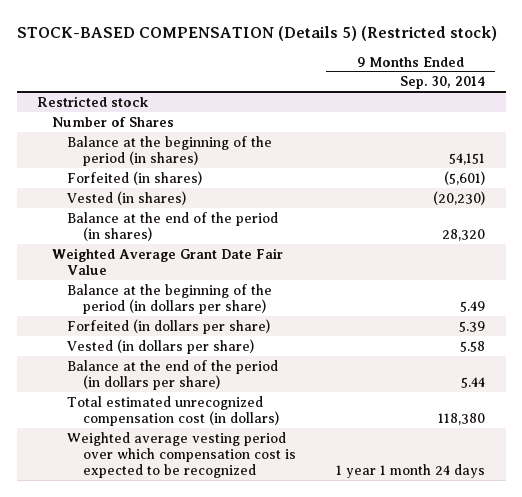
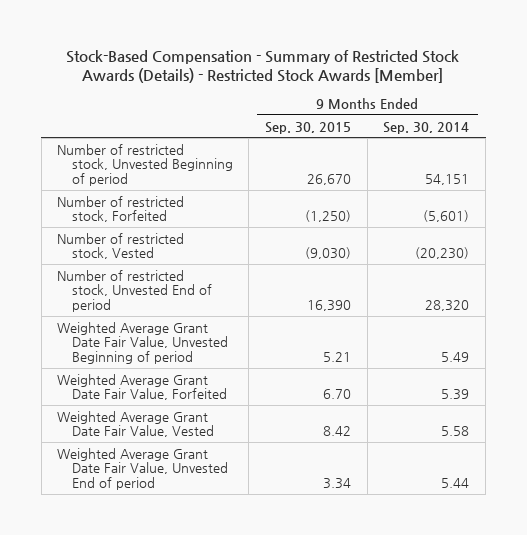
[16,26,497,42] STOCK-BASED COMPENSATION (Details 5) (Restricted stock) -> [66,49,460,84] Stock-Based Compensation - Summary of Restricted Stock Awards (Details) - Restricted Stock Awards [Member]
none -> [265,121,352,134] Sep. 30, 2015
[36,95,149,107] Restricted stock -> none
[52,116,175,127] Number of Shares -> none
[52,247,284,275] Weighted Average Grant Date Fair Value -> none
[67,395,279,426] Total estimated unrecognized compensation cost (in dollars) -> none
[67,431,296,478] Weighted average vesting period over which compensation cost is expected to be recognized -> none
[67,135,273,166] Balance at the beginning of the period (in shares) -> [57,143,233,187] Number of restricted stock, Unvested Beginning of period
[67,170,203,185] Forfeited (in shares) -> [57,195,185,223] Number of restricted stock, Forfeited
[67,190,187,205] Vested (in shares) -> [57,232,185,260] Number of restricted stock, Vested
[67,211,279,241] Balance at the end of the period (in shares) -> [57,269,212,313] Number of restricted stock, Unvested End of period
[67,283,273,314] Balance at the beginning of the period (in dollars per share) -> [57,321,228,365] Weighted Average Grant Date Fair Value, Unvested Beginning of period
[67,318,271,334] Forfeited (in dollars per share) -> [57,373,227,401] Weighted Average Grant Date Fair Value, Forfeited
[67,338,255,354] Vested (in dollars per share) -> [57,410,214,438] Weighted Average Grant Date Fair Value, Vested
[67,359,279,390] Balance at the end of the period (in dollars per share) -> [57,447,228,491] Weighted Average Grant Date Fair Value, Unvested End of period

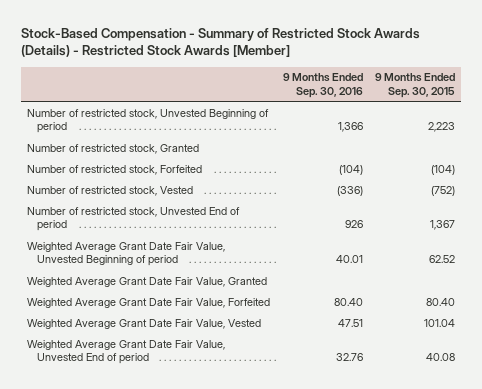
[383,121,470,134] Sep. 30, 2014 -> none
none -> [282,73,363,99] 9 Months Ended Sep. 30, 2016
[307,174,352,186] 26,670 -> [428,122,456,133] 2,223
none -> [27,143,200,154] Number of restricted stock, Granted
[305,210,352,223] (1,250) -> [431,164,456,175] (104)
[305,247,352,260] (9,030) -> [431,185,456,196] (752)
[307,300,352,312] 16,390 -> [430,220,456,231] 1,367
[323,352,352,363] 5.21 -> [429,255,456,264] 62.52
none -> [27,276,268,287] Weighted Average Grant Date Fair Value, Granted
[323,389,352,400] 6.70 -> [426,297,456,306] 80.40
[323,426,352,437] 8.42 -> [424,318,456,327] 101.04
[323,478,352,490] 3.34 -> [426,353,456,362] 40.08

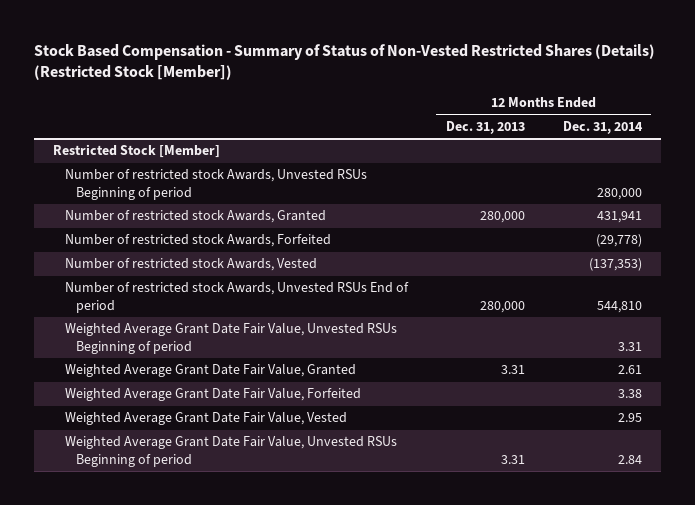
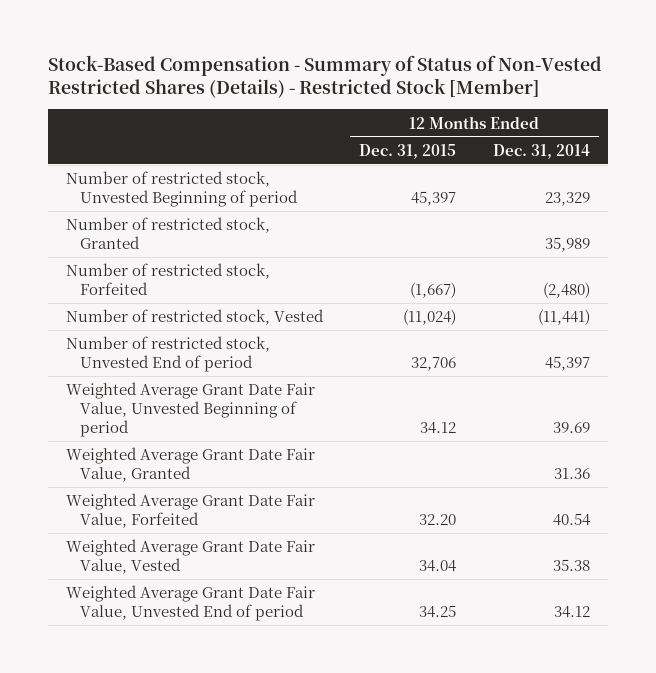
[34,43,656,81] Stock Based Compensation - Summary of Status of Non-Vested Restricted Shares (Details) (Restricted Stock [Member]) -> [47,55,602,99] Stock-Based Compensation - Summary of Status of Non-Vested Restricted Shares (Details) - Restricted Stock [Member]
[445,121,525,135] Dec. 31, 2013 -> none
none -> [359,143,457,159] Dec. 31, 2015
[53,144,221,159] Restricted Stock [Member] -> none
[64,169,367,200] Number of restricted stock Awards, Unvested RSUs Beginning of period -> [65,171,298,207] Number of restricted stock, Unvested Beginning of period
[596,187,642,200] 280,000 -> [544,191,590,206] 23,329
[64,210,326,224] Number of restricted stock Awards, Granted -> [65,217,270,249] Number of restricted stock, Granted
[596,211,642,224] 431,941 -> [544,236,590,252] 35,989
[64,234,331,248] Number of restricted stock Awards, Forfeited -> [65,263,270,295] Number of restricted stock, Forfeited
[595,234,642,248] (29,778) -> [542,281,590,298] (2,480)
[64,258,317,272] Number of restricted stock Awards, Vested -> [65,309,324,326] Number of restricted stock, Vested
[588,258,642,272] (137,353) -> [537,309,590,326] (11,441)
[64,282,409,313] Number of restricted stock Awards, Unvested RSUs End of period -> [65,336,270,372] Number of restricted stock, Unvested End of period
[596,300,642,313] 544,810 -> [544,355,590,371] 45,397
[64,323,397,354] Weighted Average Grant Date Fair Value, Unvested RSUs Beginning of period -> [65,382,315,437] Weighted Average Grant Date Fair Value, Unvested Beginning of period
[617,341,642,351] 3.31 -> [552,421,590,433] 39.69
[617,365,642,375] 2.61 -> [553,467,590,479] 31.36
[617,389,642,399] 3.38 -> [552,512,590,526] 40.54
[617,413,642,423] 2.95 -> [552,558,590,571] 35.38
[64,436,397,467] Weighted Average Grant Date Fair Value, Unvested RSUs Beginning of period -> [65,585,315,621] Weighted Average Grant Date Fair Value, Unvested End of period
[617,454,642,464] 2.84 -> [553,605,590,618] 34.12

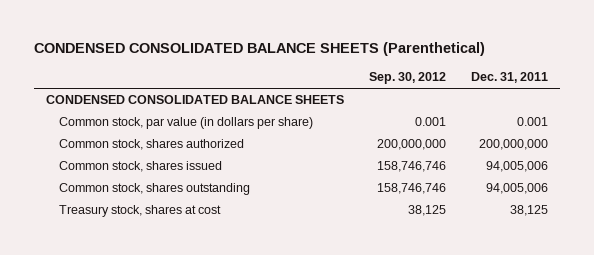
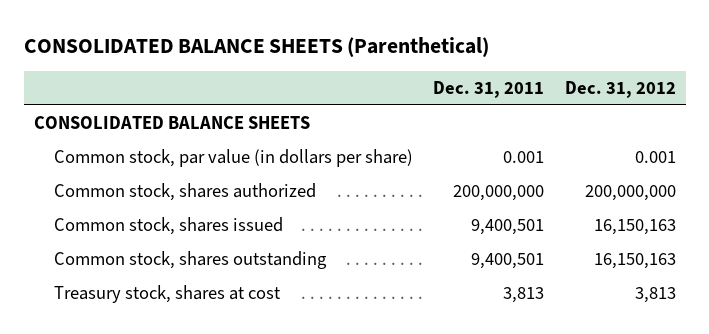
[33,42,485,57] CONDENSED CONSOLIDATED BALANCE SHEETS (Parenthetical) -> [23,36,489,57] CONSOLIDATED BALANCE SHEETS (Parenthetical)
[369,72,447,85] Sep. 30, 2012 -> none
none -> [564,81,676,99] Dec. 31, 2012
[46,95,345,105] CONDENSED CONSOLIDATED BALANCE SHEETS -> [33,115,310,129] CONSOLIDATED BALANCE SHEETS
[485,161,548,173] 94,005,006 -> [471,218,545,235] 9,400,501
[485,183,548,195] 94,005,006 -> [471,252,545,269] 9,400,501
[509,205,548,217] 38,125 -> [503,286,545,303] 3,813

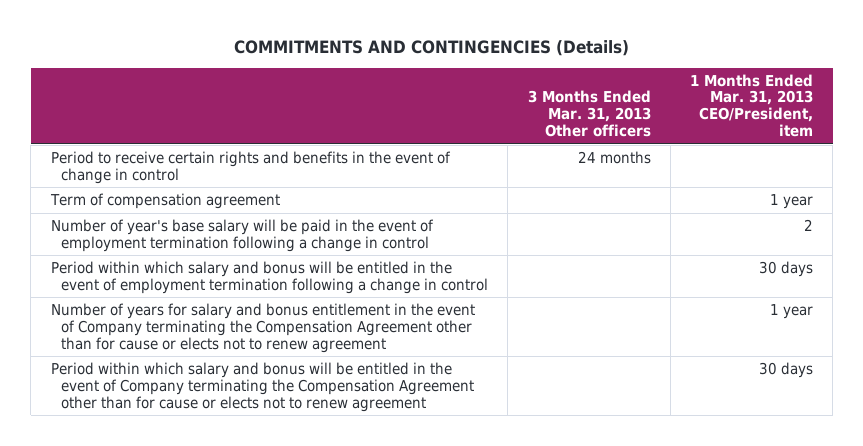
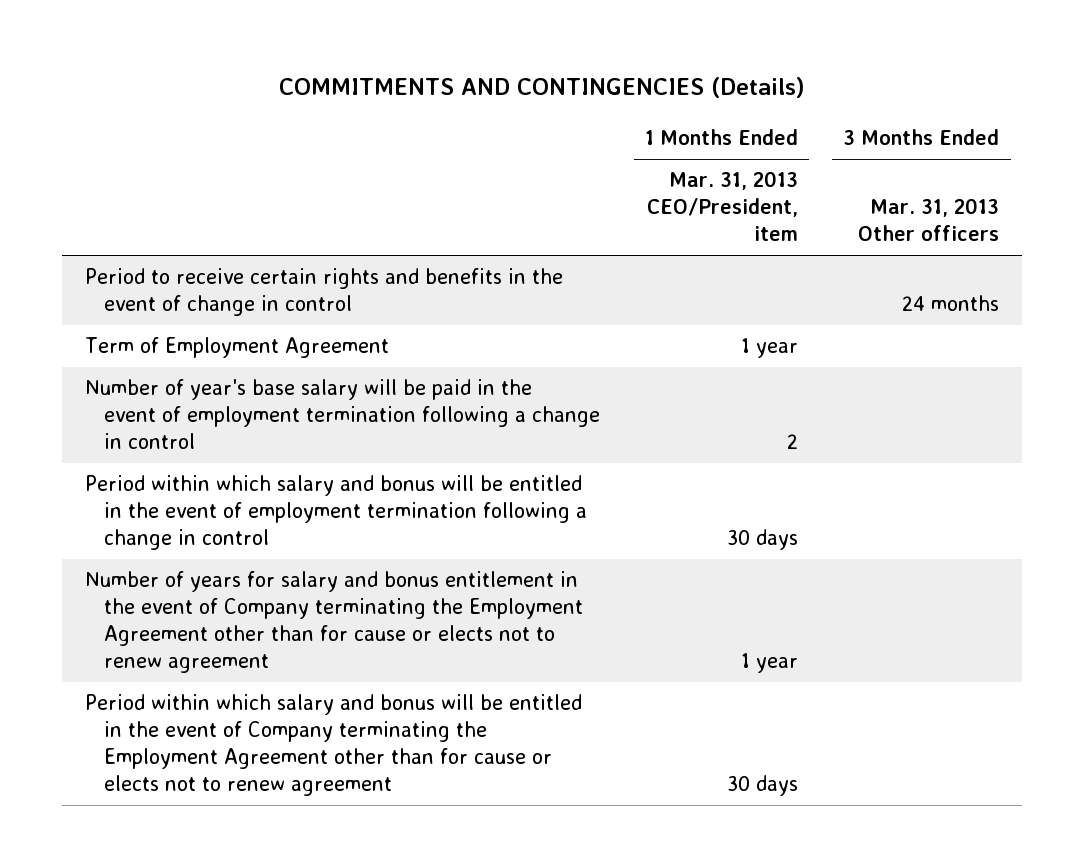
[49,193,280,210] Term of compensation agreement -> [84,337,389,359] Term of Employment Agreement
[50,303,475,353] Number of years for salary and bonus entitlement in the event of Company terminating the Compensation Agreement other than for cause or elects not to renew agreement -> [84,571,583,674] Number of years for salary and bonus entitlement in the event of Company terminating the Employment Agreement other than for cause or elects not to renew agreement
[50,362,475,412] Period within which salary and bonus will be entitled in the event of Company terminating the Compensation Agreement other than for cause or elects not to renew agreement -> [84,694,582,797] Period within which salary and bonus will be entitled in the event of Company terminating the Employment Agreement other than for cause or elects not to renew agreement

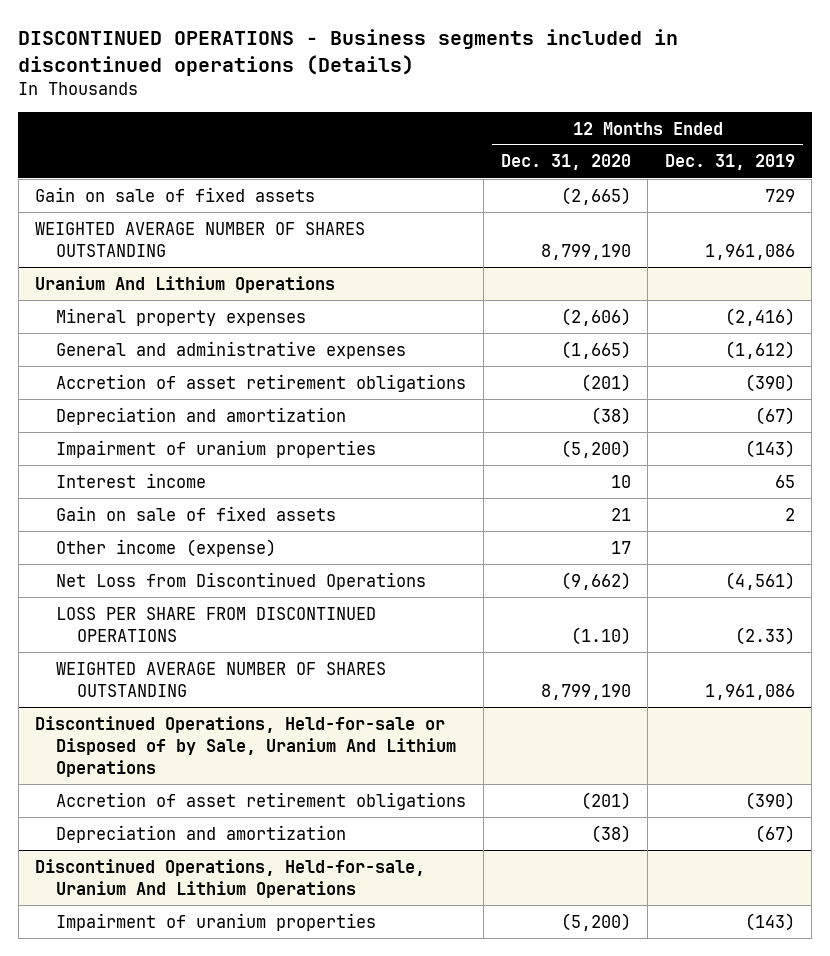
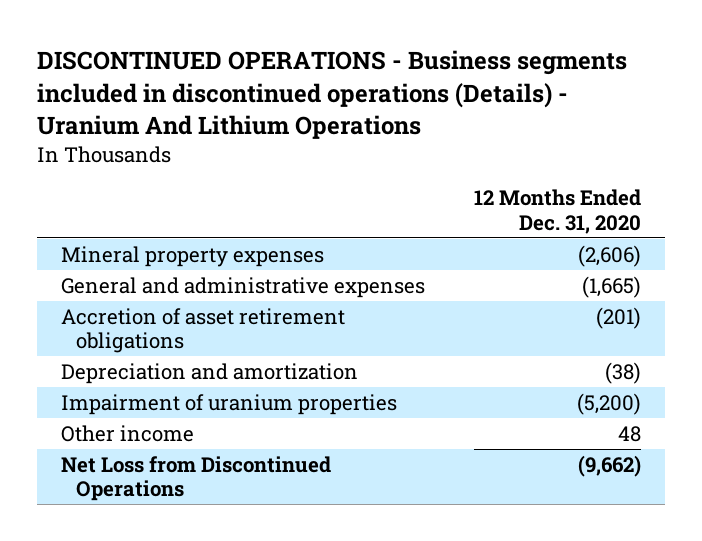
[18,29,679,76] DISCONTINUED OPERATIONS - Business segments included in discontinued operations (Details) -> [37,50,628,139] DISCONTINUED OPERATIONS - Business segments included in discontinued operations (Details) - Uranium And Lithium Operations
[664,154,795,171] Dec. 31, 2019 -> none
[35,186,316,202] Gain on sale of fixed assets -> none
[35,221,366,257] WEIGHTED AVERAGE NUMBER OF SHARES OUTSTANDING -> none
[35,275,336,293] Uranium And Lithium Operations -> none
[56,472,207,488] Interest income -> none
[56,505,337,521] Gain on sale of fixed assets -> none
[56,538,277,557] Other income (expense) -> [61,424,195,442] Other income
[610,540,631,554] 17 -> [617,425,641,442] 48
[56,606,377,642] LOSS PER SHARE FROM DISCONTINUED OPERATIONS -> none
[56,661,387,697] WEIGHTED AVERAGE NUMBER OF SHARES OUTSTANDING -> none
[35,715,457,777] Discontinued Operations, Held-for-sale or Disposed of by Sale, Uranium And Lithium Operations -> none
[56,791,467,810] Accretion of asset retirement obligations -> none
[56,824,347,843] Depreciation and amortization -> none
[35,858,426,898] Discontinued Operations, Held-for-sale, Uranium And Lithium Operations -> none
[56,912,377,931] Impairment of uranium properties -> none

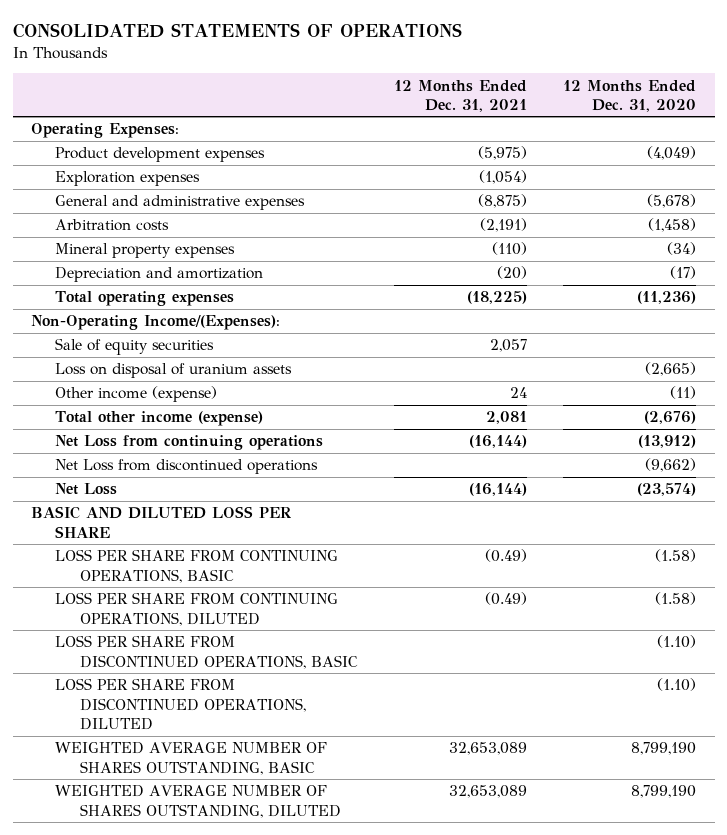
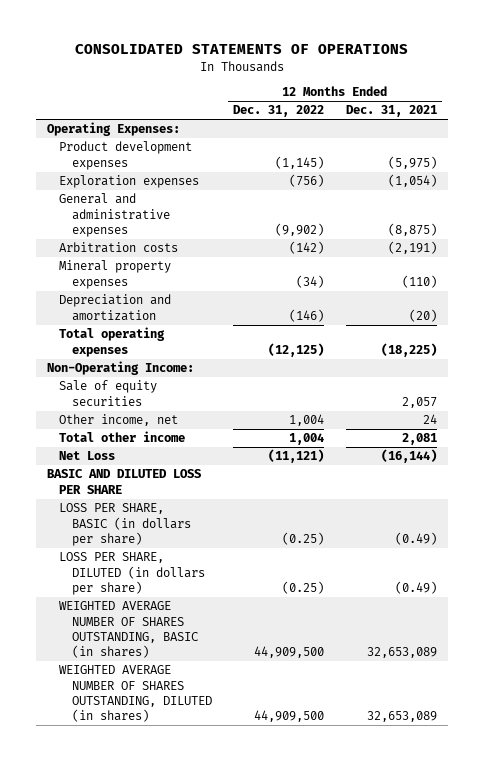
[563,79,697,112] 12 Months Ended Dec. 31, 2020 -> none
none -> [233,105,325,118] Dec. 31, 2022
[30,315,280,331] Non-Operating Income/(Expenses): -> [46,361,194,376] Non-Operating Income:
[55,363,293,379] Loss on disposal of uranium assets -> none
[55,435,324,451] Net Loss from continuing operations -> none
[55,459,319,475] Net Loss from discontinued operations -> none
[55,386,218,403] Other income (expense) -> [59,414,179,427] Other income, net
[55,411,264,427] Total other income (expense) -> [59,431,186,443] Total other income
[55,635,358,669] LOSS PER SHARE FROM DISCONTINUED OPERATIONS, BASIC -> none
[55,678,306,730] LOSS PER SHARE FROM DISCONTINUED OPERATIONS, DILUTED -> none
[55,549,339,583] LOSS PER SHARE FROM CONTINUING OPERATIONS, BASIC -> [59,503,191,546] LOSS PER SHARE, BASIC (in dollars per share)
[55,592,339,626] LOSS PER SHARE FROM CONTINUING OPERATIONS, DILUTED -> [59,552,205,595] LOSS PER SHARE, DILUTED (in dollars per share)
[55,742,328,775] WEIGHTED AVERAGE NUMBER OF SHARES OUTSTANDING, BASIC -> [59,601,198,658] WEIGHTED AVERAGE NUMBER OF SHARES OUTSTANDING, BASIC (in shares)
[55,785,341,818] WEIGHTED AVERAGE NUMBER OF SHARES OUTSTANDING, DILUTED -> [59,665,212,722] WEIGHTED AVERAGE NUMBER OF SHARES OUTSTANDING, DILUTED (in shares)

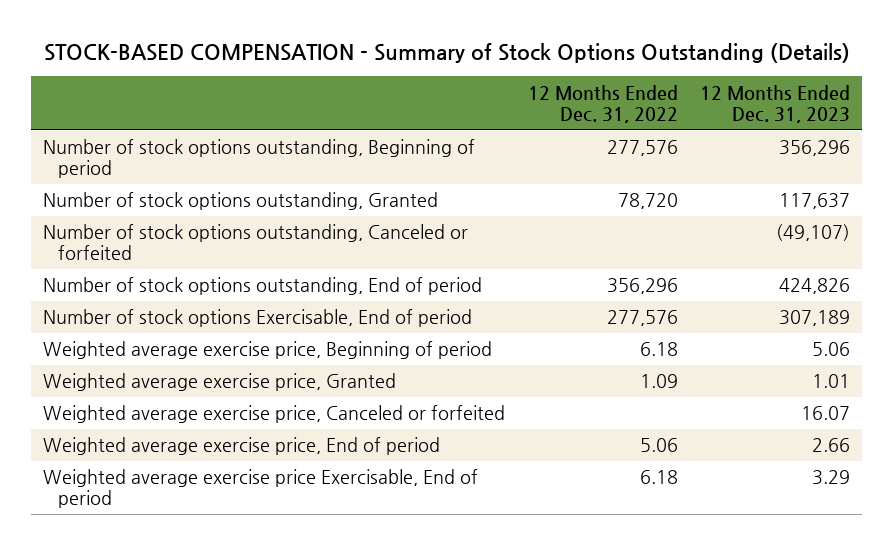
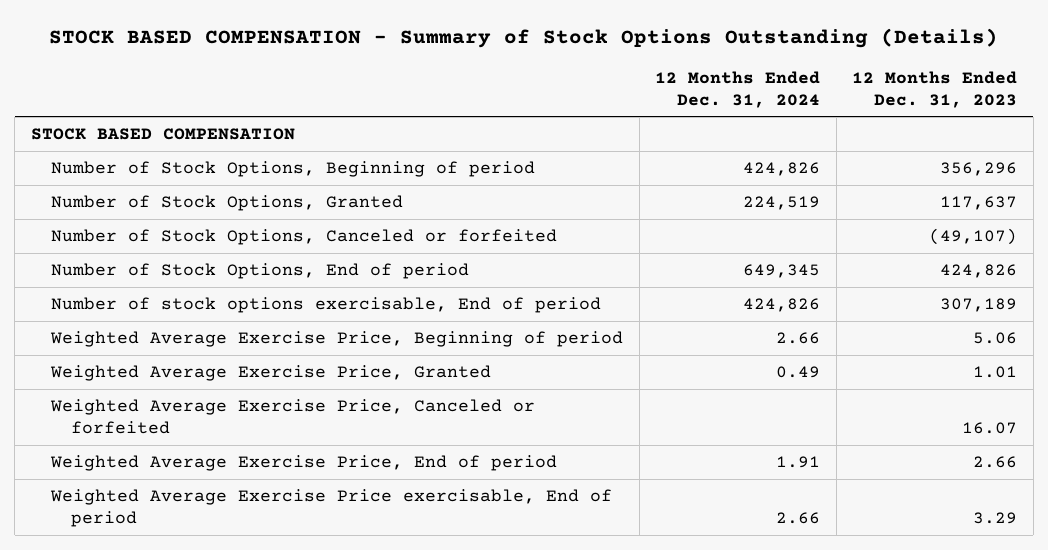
[43,42,850,63] STOCK-BASED COMPENSATION - Summary of Stock Options Outstanding (Details) -> [49,27,999,48] STOCK BASED COMPENSATION - Summary of Stock Options Outstanding (Details)
[527,84,678,123] 12 Months Ended Dec. 31, 2022 -> none
none -> [655,70,821,108] 12 Months Ended Dec. 31, 2024
none -> [30,128,295,141] STOCK BASED COMPENSATION
[42,139,475,179] Number of stock options outstanding, Beginning of period -> [50,161,535,178] Number of Stock Options, Beginning of period
[42,192,438,211] Number of stock options outstanding, Granted -> [50,195,403,212] Number of Stock Options, Granted
[42,224,468,261] Number of stock options outstanding, Canceled or forfeited -> [50,229,557,246] Number of Stock Options, Canceled or forfeited
[42,277,482,296] Number of stock options outstanding, End of period -> [50,263,469,280] Number of Stock Options, End of period
[42,309,472,328] Number of stock options Exercisable, End of period -> [50,297,601,314] Number of stock options exercisable, End of period
[42,341,492,360] Weighted average exercise price, Beginning of period -> [49,331,623,348] Weighted Average Exercise Price, Beginning of period
[42,373,396,392] Weighted average exercise price, Granted -> [49,365,491,382] Weighted Average Exercise Price, Granted
[42,405,505,424] Weighted average exercise price, Canceled or forfeited -> [49,399,535,435] Weighted Average Exercise Price, Canceled or forfeited
[42,437,440,456] Weighted average exercise price, End of period -> [49,455,557,472] Weighted Average Exercise Price, End of period
[42,469,478,509] Weighted average exercise price Exercisable, End of period -> [49,489,612,528] Weighted Average Exercise Price exercisable, End of period

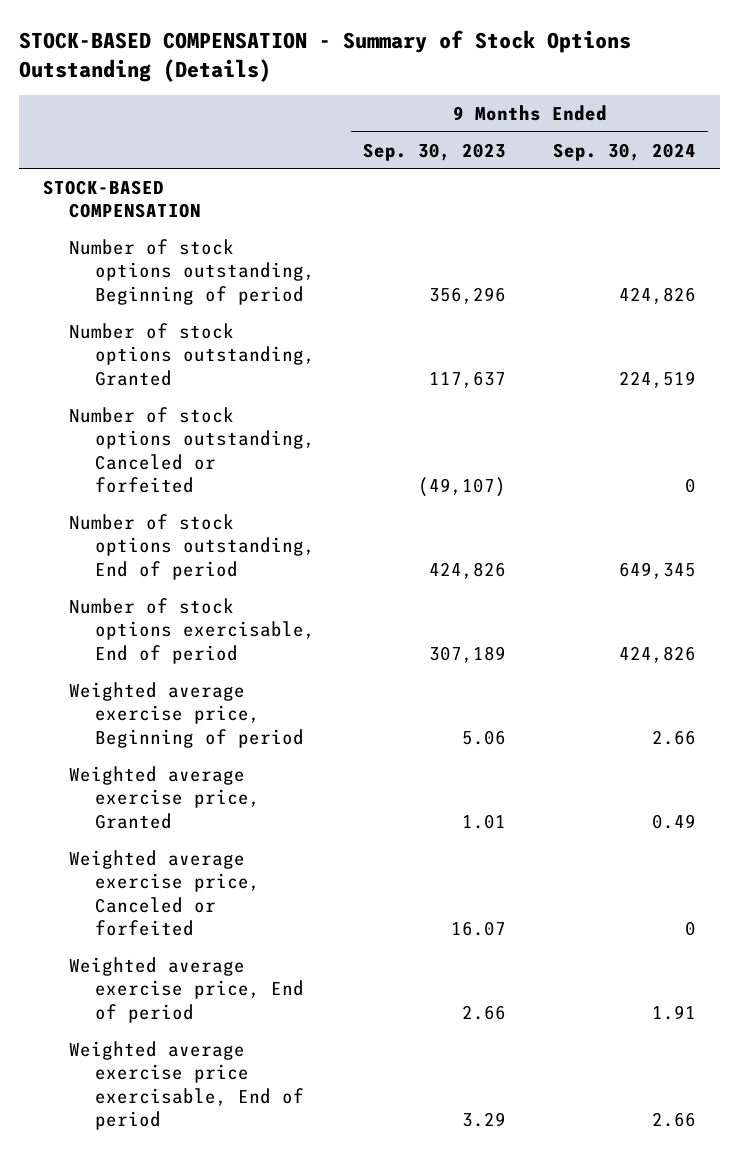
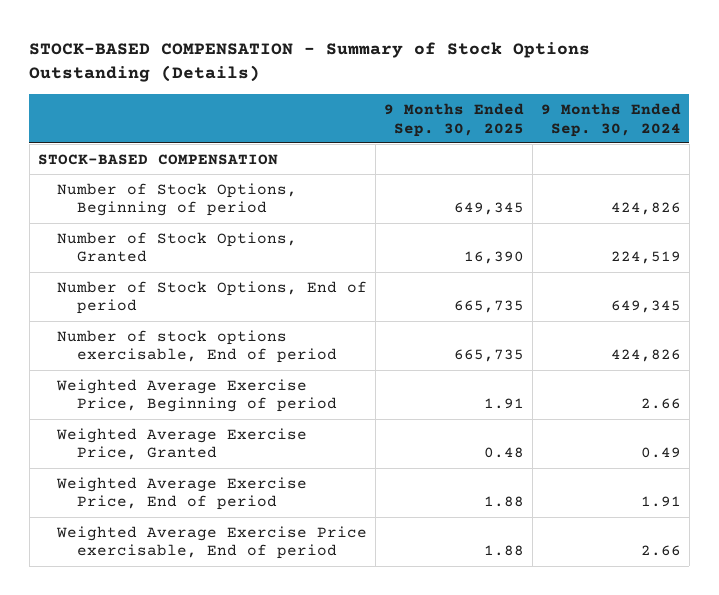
[362,142,506,161] Sep. 30, 2023 -> none
none -> [384,102,525,137] 9 Months Ended Sep. 30, 2025
[68,406,316,494] Number of stock options outstanding, Canceled or forfeited -> none
[68,238,316,305] Number of stock options outstanding, Beginning of period -> [57,182,298,217] Number of Stock Options, Beginning of period
[68,322,316,386] Number of stock options outstanding, Granted -> [57,231,298,263] Number of Stock Options, Granted
[68,513,316,580] Number of stock options outstanding, End of period -> [57,280,368,315] Number of Stock Options, End of period
[68,849,261,937] Weighted average exercise price, Canceled or forfeited -> none
[68,681,305,748] Weighted average exercise price, Beginning of period -> [56,378,337,413] Weighted Average Exercise Price, Beginning of period
[68,765,261,829] Weighted average exercise price, Granted -> [56,427,308,461] Weighted Average Exercise Price, Granted
[68,956,305,1023] Weighted average exercise price, End of period -> [56,476,308,511] Weighted Average Exercise Price, End of period
[68,1040,305,1131] Weighted average exercise price exercisable, End of period -> [56,525,368,560] Weighted Average Exercise Price exercisable, End of period

